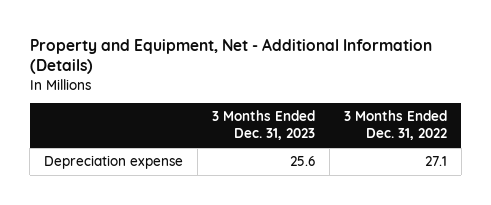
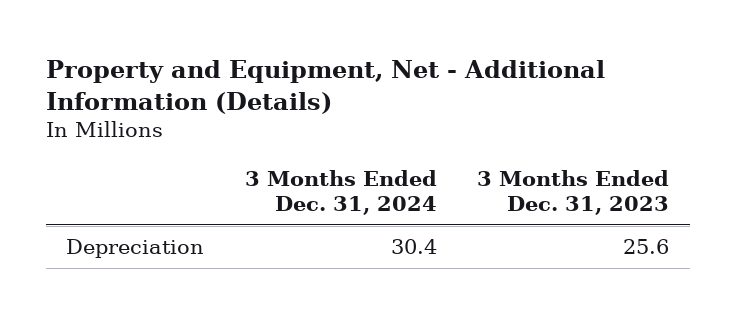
[343,110,447,141] 3 Months Ended Dec. 31, 2022 -> none
none -> [244,169,437,216] 3 Months Ended Dec. 31, 2024
[44,155,184,170] Depreciation expense -> [66,239,205,259] Depreciation

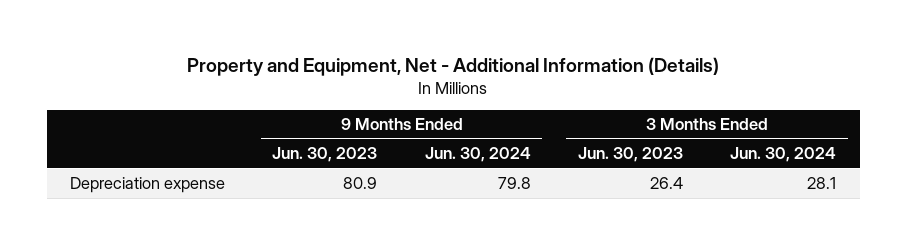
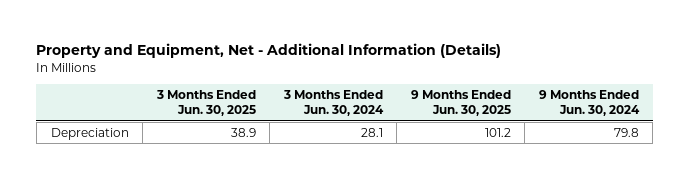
[272,147,378,163] Jun. 30, 2023 -> none
[577,147,683,163] Jun. 30, 2023 -> none
none -> [155,89,256,117] 3 Months Ended Jun. 30, 2025
none -> [410,89,511,117] 9 Months Ended Jun. 30, 2025
[70,177,226,194] Depreciation expense -> [50,127,129,140] Depreciation

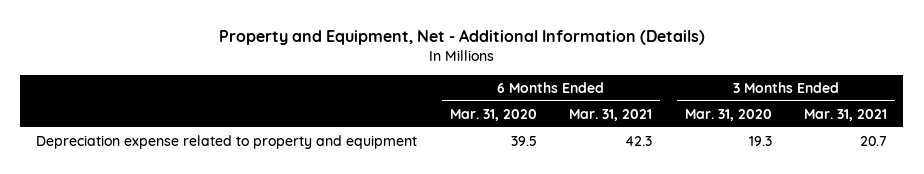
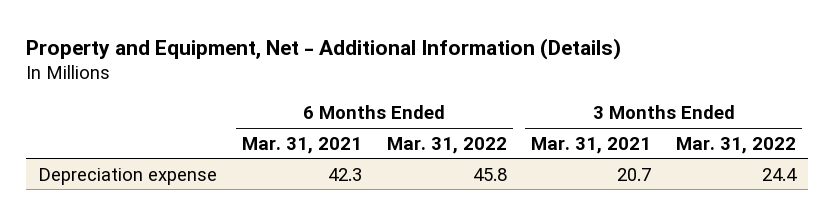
[449,108,537,121] Mar. 31, 2020 -> none
[684,108,772,121] Mar. 31, 2020 -> none
none -> [386,136,507,154] Mar. 31, 2022
none -> [675,136,796,154] Mar. 31, 2022
[36,134,418,149] Depreciation expense related to property and equipment -> [38,167,218,185] Depreciation expense

